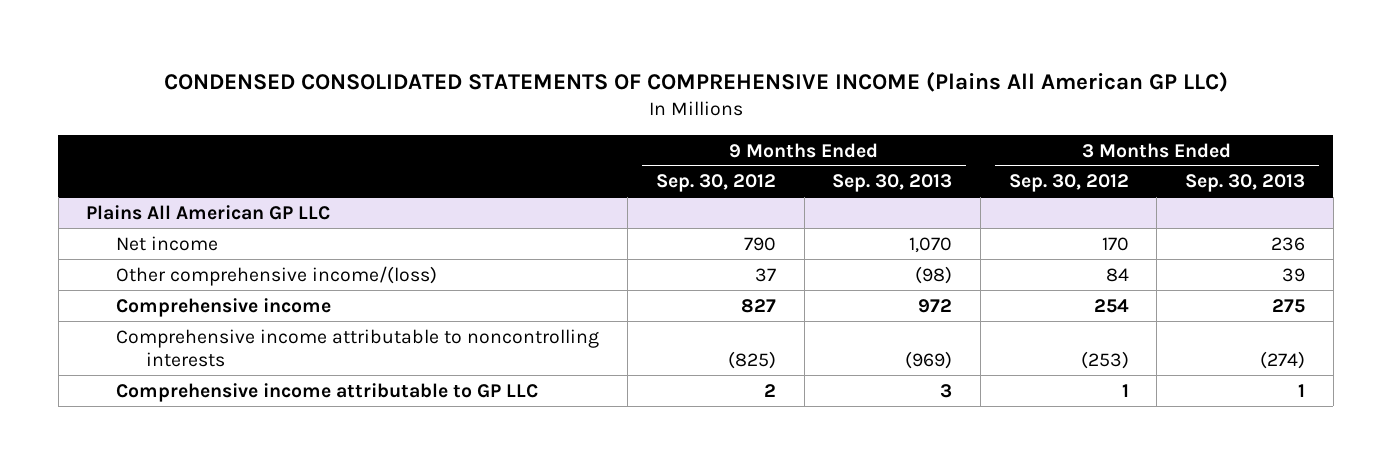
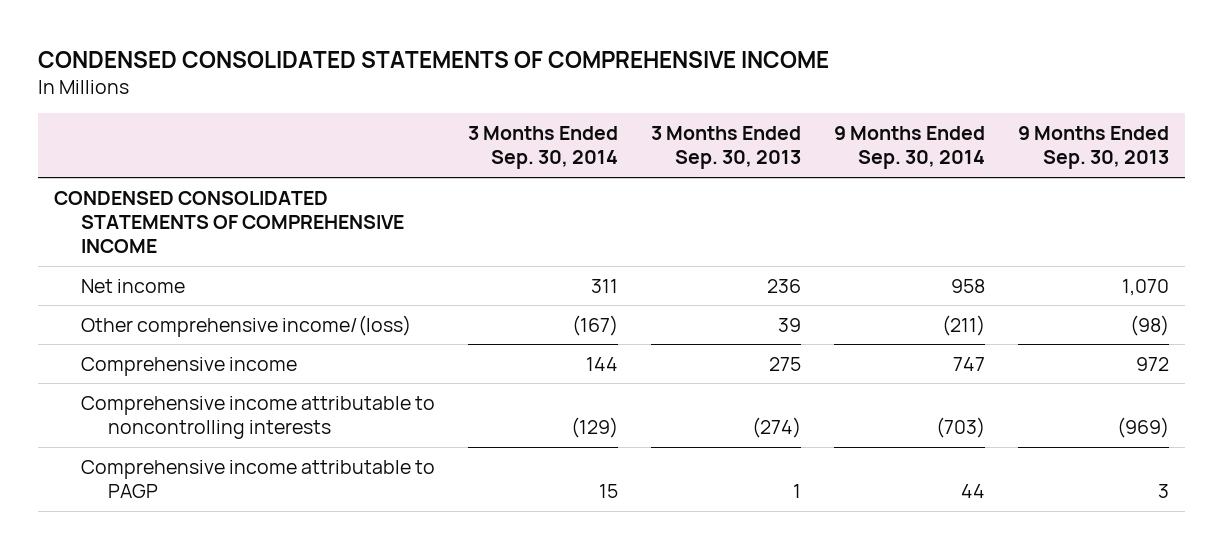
[163,71,1228,92] CONDENSED CONSOLIDATED STATEMENTS OF COMPREHENSIVE INCOME (Plains All American GP LLC) -> [37,50,829,68] CONDENSED CONSOLIDATED STATEMENTS OF COMPREHENSIVE INCOME
[655,174,776,193] Sep. 30, 2012 -> none
[1008,174,1129,193] Sep. 30, 2012 -> none
none -> [468,126,619,170] 3 Months Ended Sep. 30, 2014
none -> [833,126,985,170] 9 Months Ended Sep. 30, 2014
[86,204,331,220] Plains All American GP LLC -> none
none -> [54,190,405,254] CONDENSED CONSOLIDATED STATEMENTS OF COMPREHENSIVE INCOME
[116,382,539,402] Comprehensive income attributable to GP LLC -> [81,459,436,498] Comprehensive income attributable to PAGP

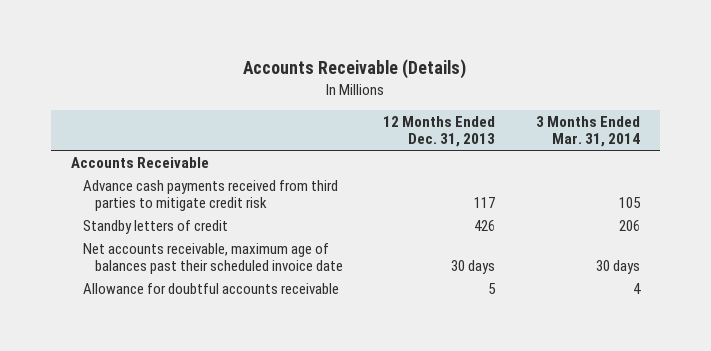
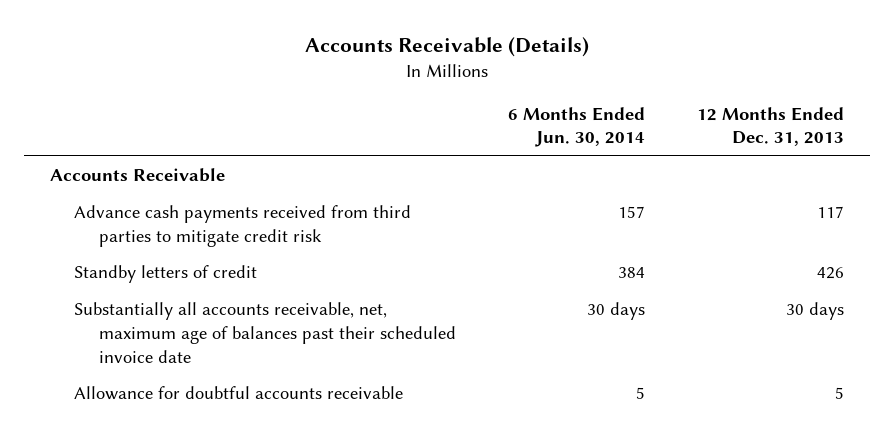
[535,115,640,148] 3 Months Ended Mar. 31, 2014 -> none
none -> [508,106,646,148] 6 Months Ended Jun. 30, 2014
[82,242,343,275] Net accounts receivable, maximum age of balances past their scheduled invoice date -> [74,302,457,363] Substantially all accounts receivable, net, maximum age of balances past their scheduled invoice date

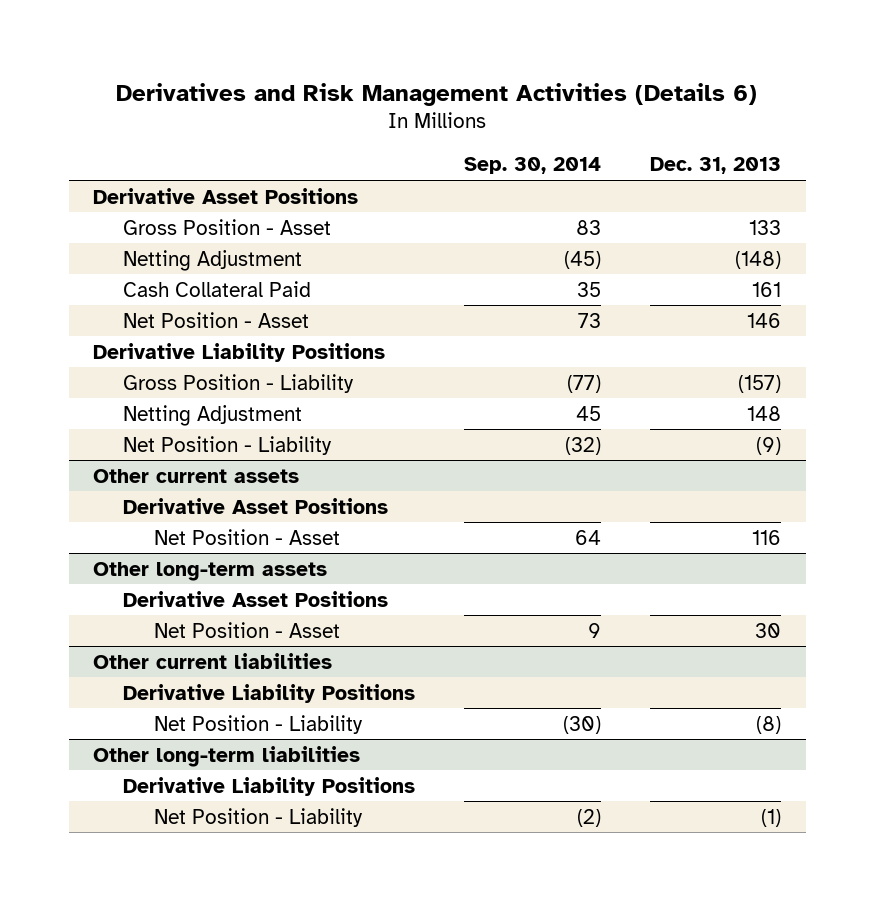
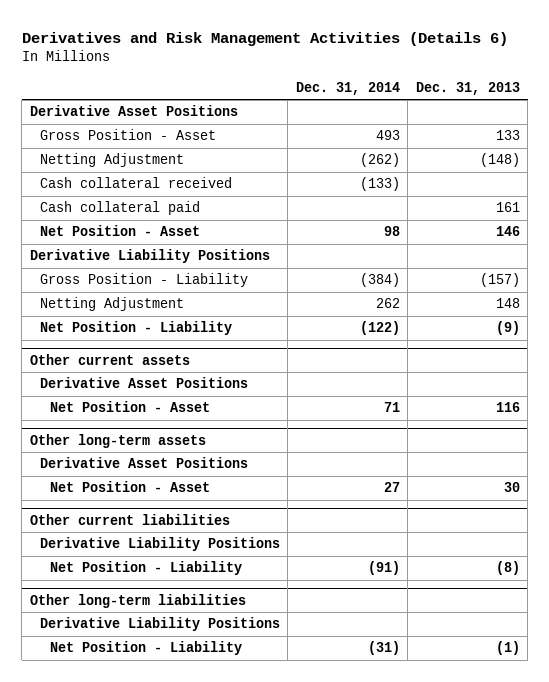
[464,157,602,175] Sep. 30, 2014 -> none
none -> [295,81,400,95] Dec. 31, 2014
none -> [39,177,232,189] Cash collateral received
[123,280,312,297] Cash Collateral Paid -> [39,201,200,216] Cash collateral paid

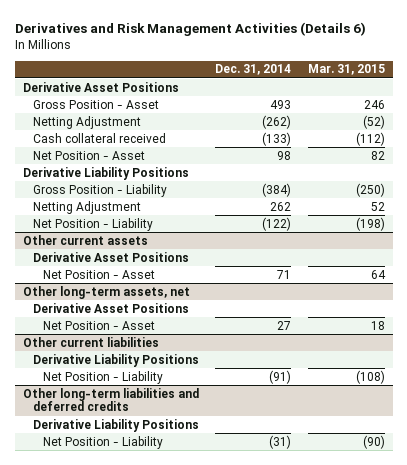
[415,81,520,95] Dec. 31, 2013 -> none
none -> [307,64,385,76] Mar. 31, 2015
[39,201,200,216] Cash collateral paid -> none
[29,433,206,448] Other long-term assets -> [22,285,190,299] Other long-term assets, net
[29,593,246,608] Other long-term liabilities -> [22,387,199,412] Other long-term liabilities and deferred credits

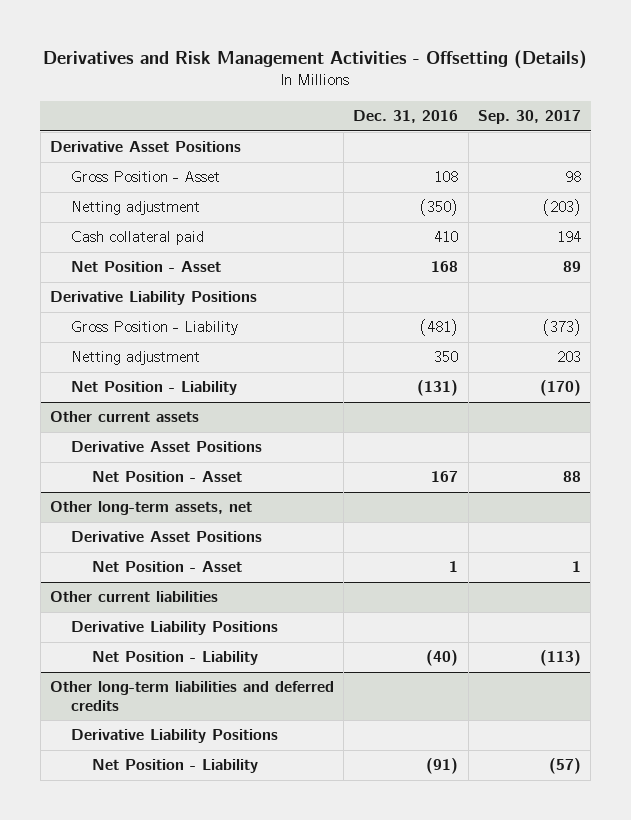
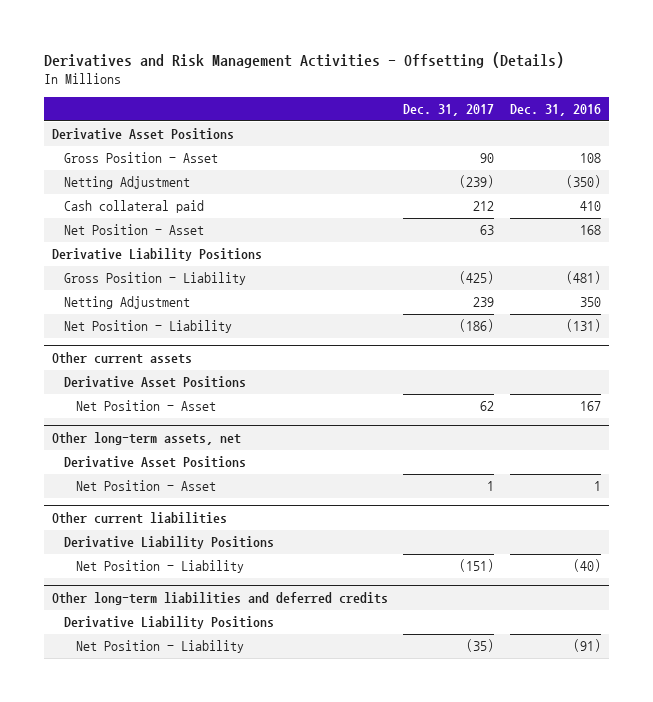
[477,110,581,125] Sep. 30, 2017 -> none
none -> [403,103,495,116] Dec. 31, 2017
[71,201,201,216] Netting adjustment -> [64,176,191,190] Netting Adjustment
[71,351,201,366] Netting adjustment -> [64,296,191,310] Netting Adjustment

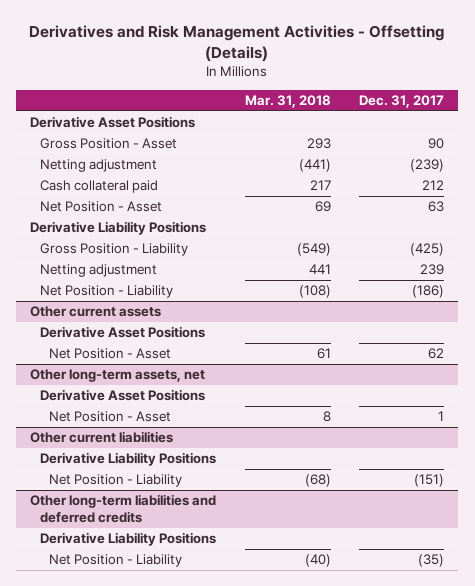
[509,103,601,116] Dec. 31, 2016 -> none
none -> [244,95,331,109] Mar. 31, 2018
[64,176,191,190] Netting Adjustment -> [39,159,157,173] Netting adjustment
[64,296,191,310] Netting Adjustment -> [39,264,157,278] Netting adjustment

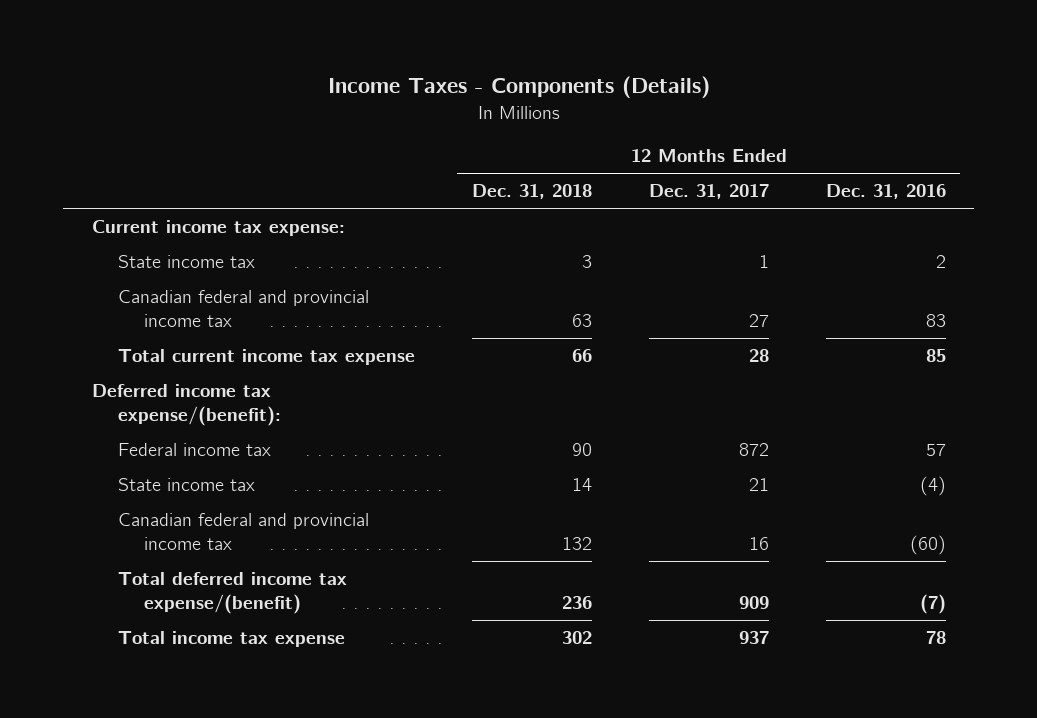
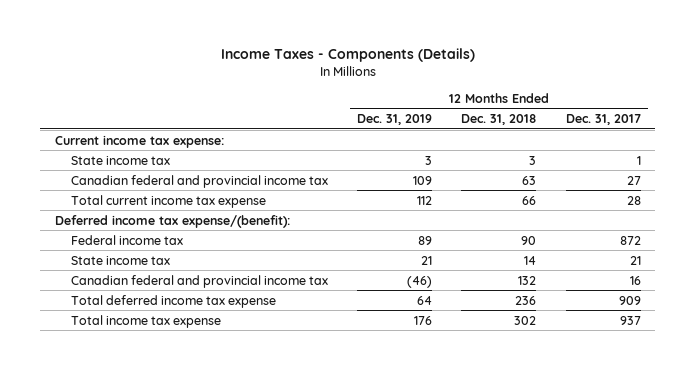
[825,184,946,200] Dec. 31, 2016 -> none
none -> [357,114,433,126] Dec. 31, 2019
[117,572,347,614] Total deferred income tax expense/(benefit) -> [70,294,276,308] Total deferred income tax expense

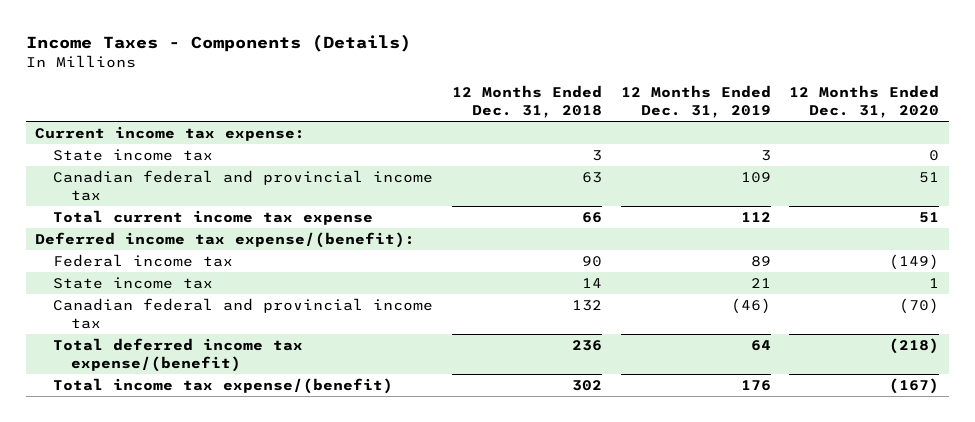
[565,114,641,126] Dec. 31, 2017 -> none
none -> [789,85,940,118] 12 Months Ended Dec. 31, 2020
[70,294,276,308] Total deferred income tax expense -> [53,338,304,372] Total deferred income tax expense/(benefit)
[70,314,221,328] Total income tax expense -> [53,378,394,395] Total income tax expense/(benefit)

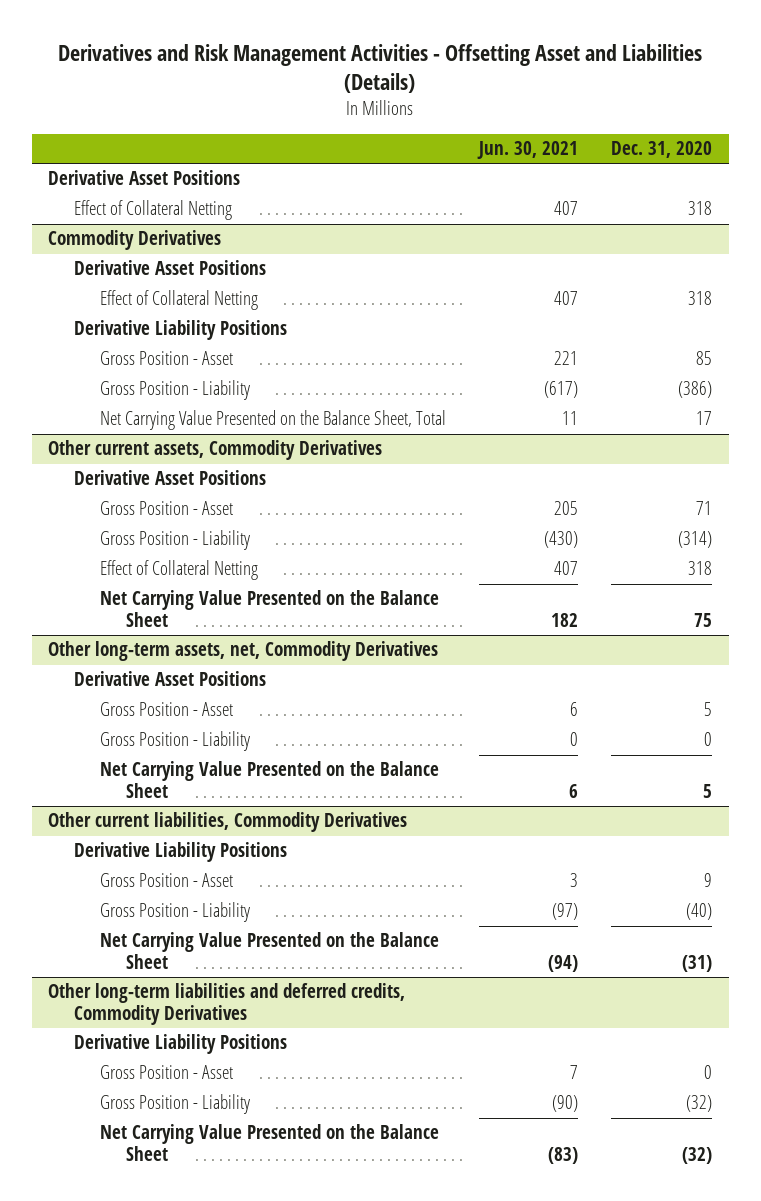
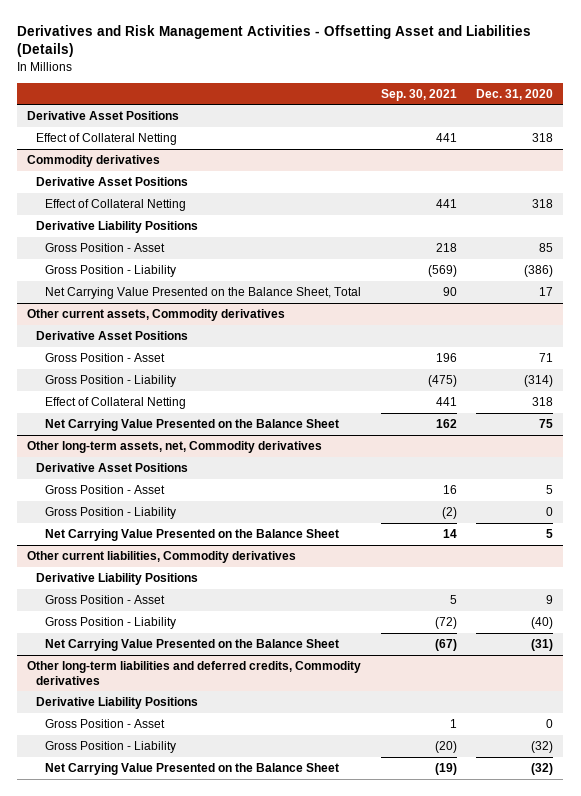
[477,141,579,160] Jun. 30, 2021 -> none
none -> [380,88,457,101] Sep. 30, 2021
[48,230,222,251] Commodity Derivatives -> [27,155,161,168] Commodity derivatives
[48,440,383,461] Other current assets, Commodity Derivatives -> [27,309,286,322] Other current assets, Commodity derivatives
[48,641,439,662] Other long-term assets, net, Commodity Derivatives -> [27,441,323,454] Other long-term assets, net, Commodity derivatives
[48,812,408,833] Other current liabilities, Commodity Derivatives -> [27,551,297,564] Other current liabilities, Commodity derivatives
[48,983,406,1026] Other long-term liabilities and deferred credits, Commodity Derivatives -> [27,661,362,685] Other long-term liabilities and deferred credits, Commodity derivatives

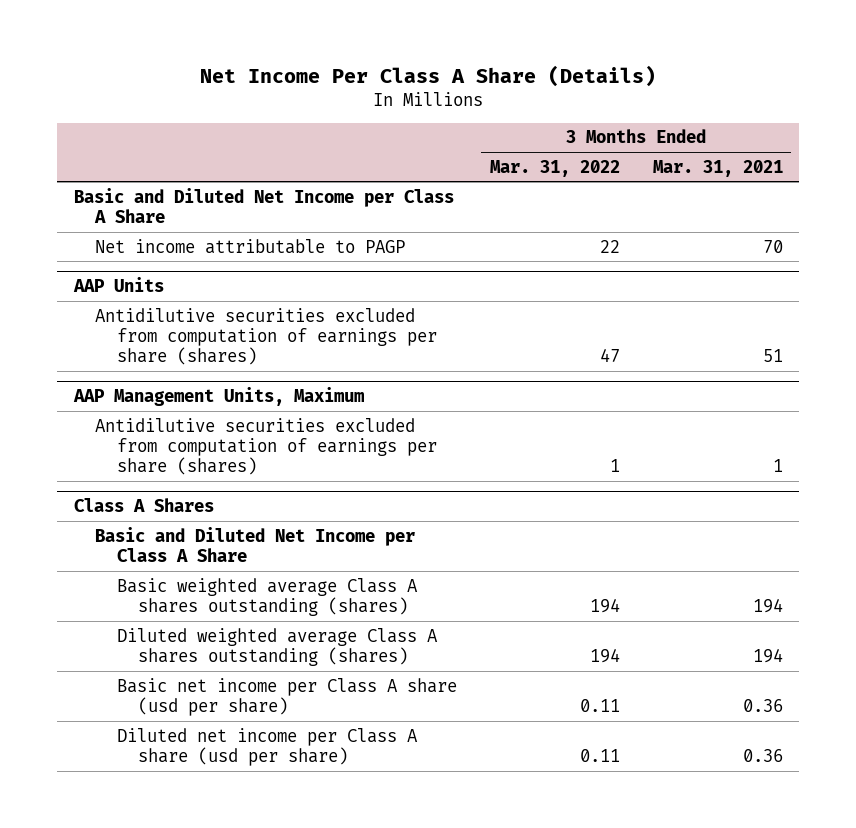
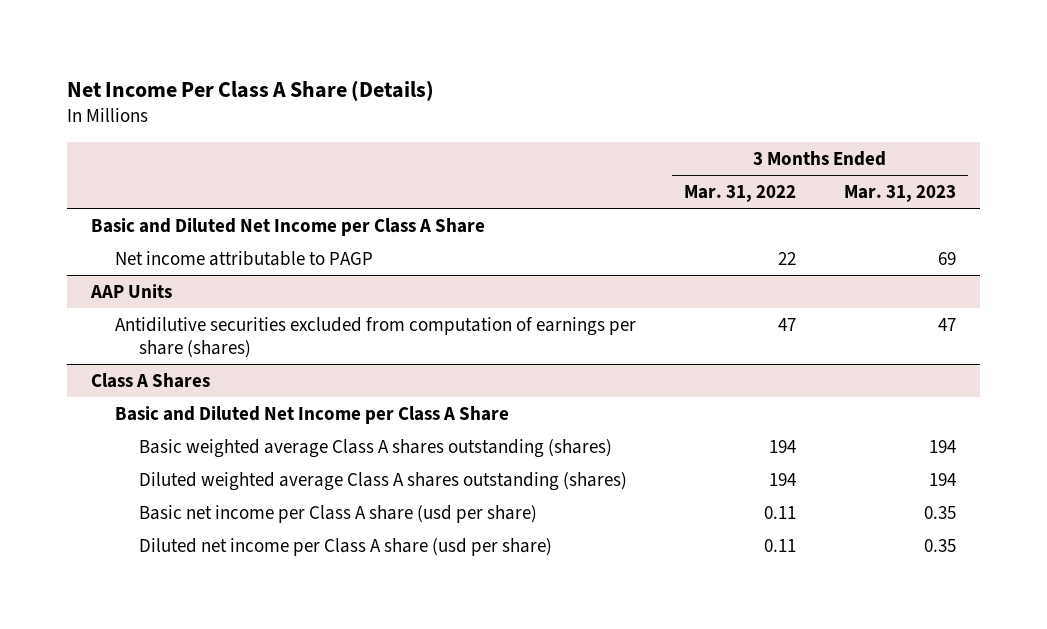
[652,159,783,177] Mar. 31, 2021 -> none
none -> [844,185,957,203] Mar. 31, 2023
[72,386,364,406] AAP Management Units, Maximum -> none
[95,417,437,476] Antidilutive securities excluded from computation of earnings per share (shares) -> none

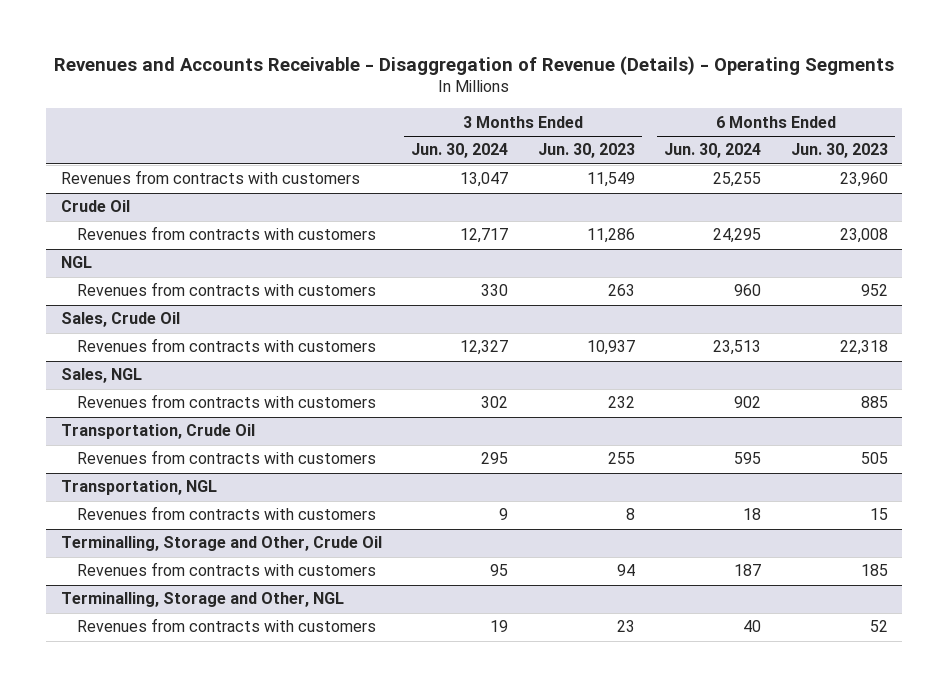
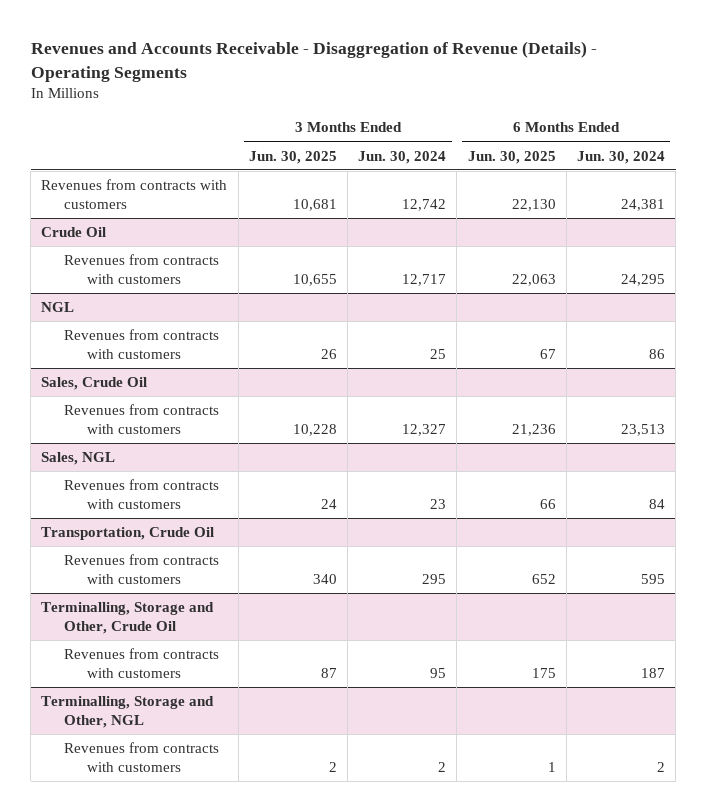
[537,143,635,159] Jun. 30, 2023 -> none
[790,143,888,159] Jun. 30, 2023 -> none
none -> [248,150,337,164] Jun. 30, 2025
none -> [467,150,556,164] Jun. 30, 2025
[460,172,509,188] 13,047 -> [402,199,447,212] 12,742
[713,172,762,188] 25,255 -> [621,199,666,212] 24,381
[481,284,509,297] 330 -> [430,349,447,360] 25
[734,284,762,297] 960 -> [649,349,666,360] 86
[481,396,509,409] 302 -> [430,499,447,510] 23
[734,396,762,409] 902 -> [649,499,666,510] 84
[60,480,217,496] Transportation, NGL -> none
[77,506,377,521] Revenues from contracts with customers -> none
[490,620,509,633] 19 -> [438,762,447,773] 2
[743,620,762,633] 40 -> [657,762,666,773] 2

